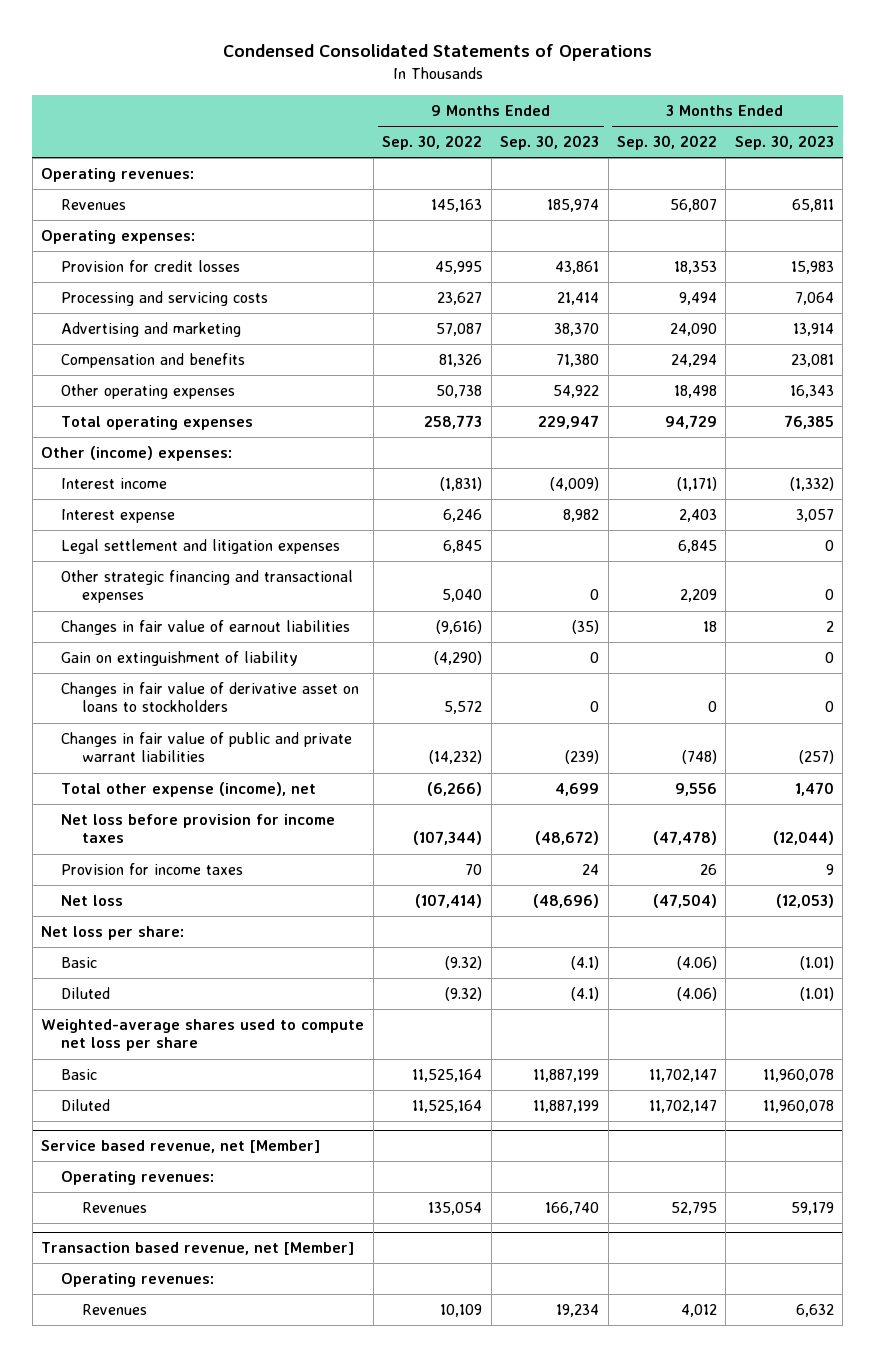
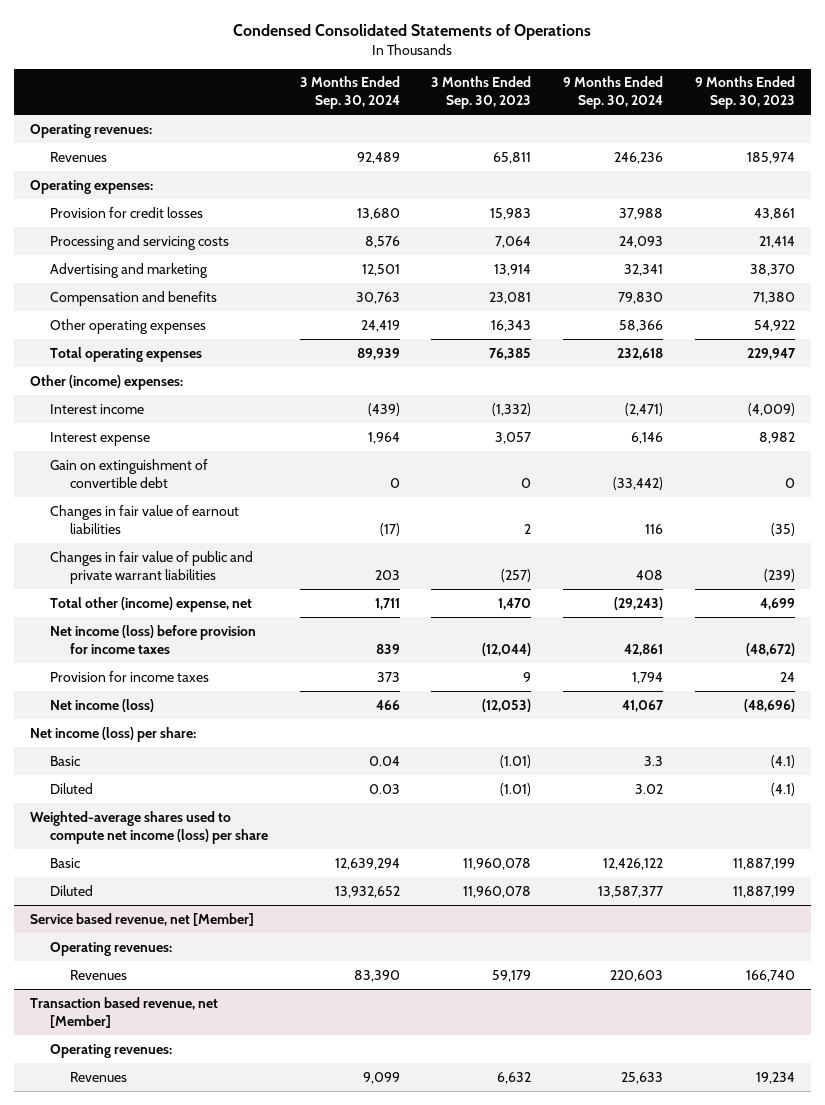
[382,135,483,151] Sep. 30, 2022 -> none
[616,135,717,151] Sep. 30, 2022 -> none
none -> [299,76,400,110] 3 Months Ended Sep. 30, 2024
none -> [563,76,664,110] 9 Months Ended Sep. 30, 2024
[61,538,341,554] Legal settlement and litigation expenses -> none
[61,569,354,604] Other strategic financing and transactional expenses -> none
none -> [50,458,209,488] Gain on extinguishment of convertible debt
[61,650,299,666] Gain on extinguishment of liability -> none
[61,681,360,713] Changes in fair value of derivative asset on loans to stockholders -> none
[61,781,317,797] Total other expense (income), net -> [50,596,253,612] Total other (income) expense, net
[61,813,336,844] Net loss before provision for income taxes -> [50,624,257,654] Net income (loss) before provision for income taxes
[61,894,124,906] Net loss -> [50,698,155,712] Net income (loss)
[41,925,185,940] Net loss per share: -> [29,726,196,742] Net income (loss) per share:
[41,1018,365,1052] Weighted-average shares used to compute net loss per share -> [29,810,269,844] Weighted-average shares used to compute net income (loss) per share

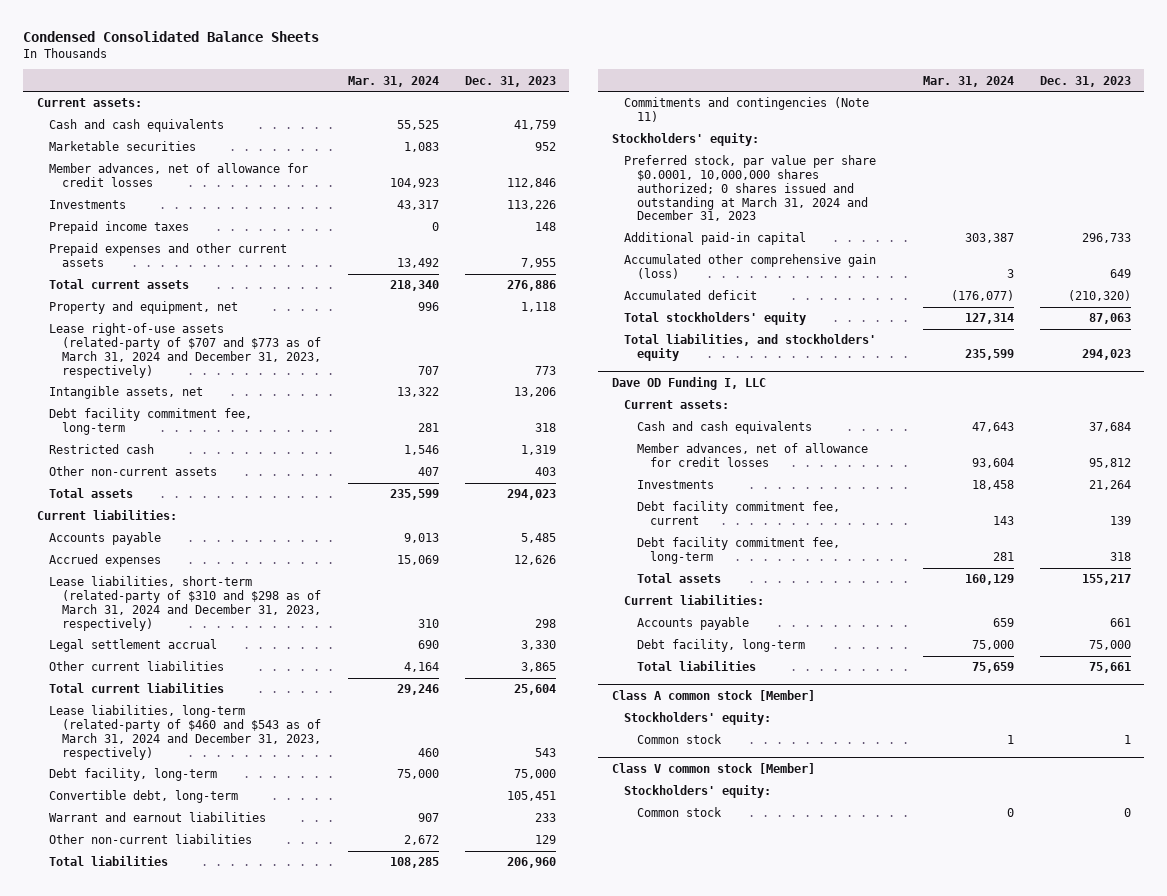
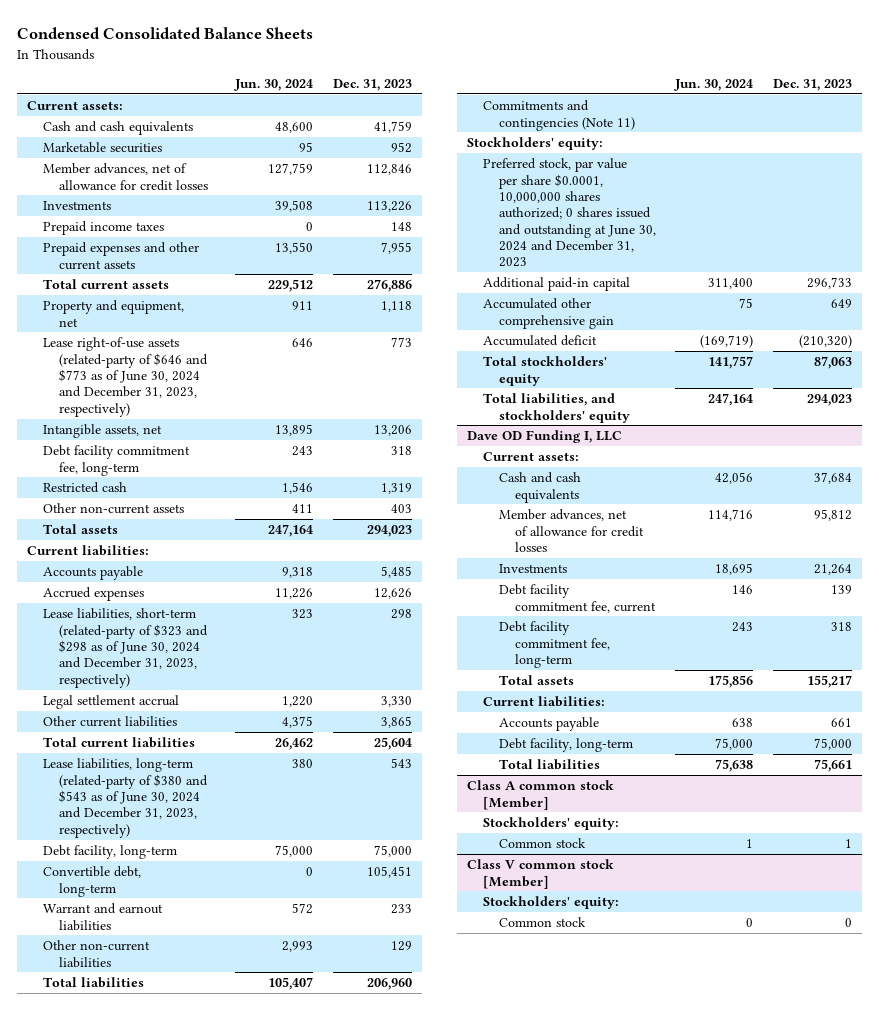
[347,75,439,87] Mar. 31, 2024 -> none
none -> [234,78,314,91] Jun. 30, 2024
[49,323,322,378] Lease right-of-use assets (related-party of $707 and $773 as of March 31, 2024 and December 31, 2023, respectively) -> [42,337,208,417] Lease right-of-use assets (related-party of $646 and $773 as of June 30, 2024 and December 31, 2023, respectively)
[49,576,322,631] Lease liabilities, short-term (related-party of $310 and $298 as of March 31, 2024 and December 31, 2023, respectively) -> [42,608,208,688] Lease liabilities, short-term (related-party of $323 and $298 as of June 30, 2024 and December 31, 2023, respectively)
[49,705,322,760] Lease liabilities, long-term (related-party of $460 and $543 as of March 31, 2024 and December 31, 2023, respectively) -> [42,758,208,838] Lease liabilities, long-term (related-party of $380 and $543 as of June 30, 2024 and December 31, 2023, respectively)
[624,155,877,222] Preferred stock, par value per share $0.0001, 10,000,000 shares authorized; 0 shares issued and outstanding at March 31, 2024 and December 31, 2023 -> [482,158,656,268] Preferred stock, par value per share $0.0001, 10,000,000 shares authorized; 0 shares issued and outstanding at June 30, 2024 and December 31, 2023
[624,254,877,280] Accumulated other comprehensive gain (loss) -> [482,298,614,329] Accumulated other comprehensive gain

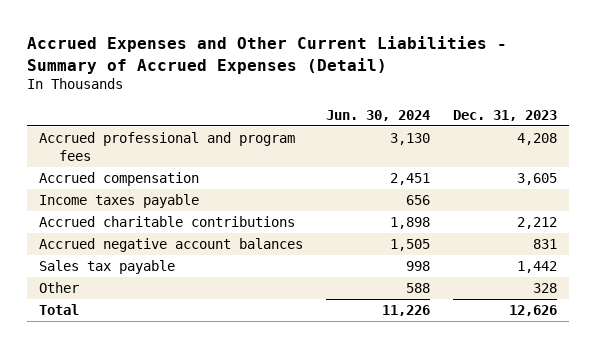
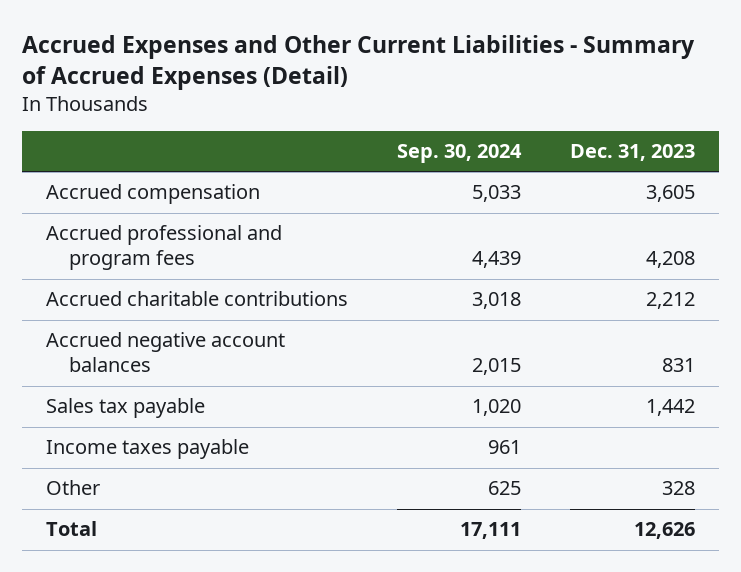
[326,109,431,121] Jun. 30, 2024 -> none
none -> [397,144,523,164] Sep. 30, 2024
[38,132,295,162] Accrued professional and program fees -> [46,225,283,271] Accrued professional and program fees
[38,194,199,209] Income taxes payable -> [46,439,250,460] Income taxes payable

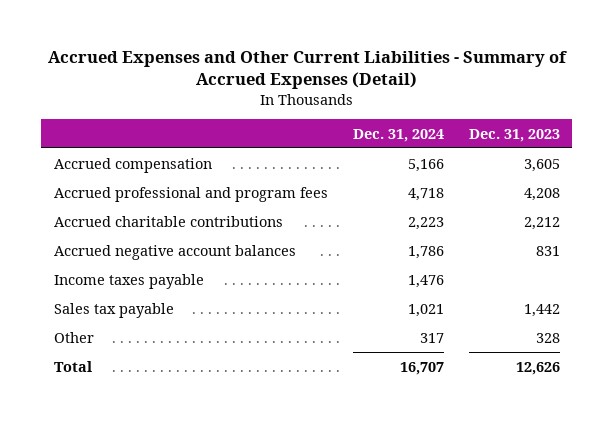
[397,144,523,164] Sep. 30, 2024 -> none
none -> [352,128,444,142] Dec. 31, 2024
[46,398,206,419] Sales tax payable -> [53,302,174,318] Sales tax payable

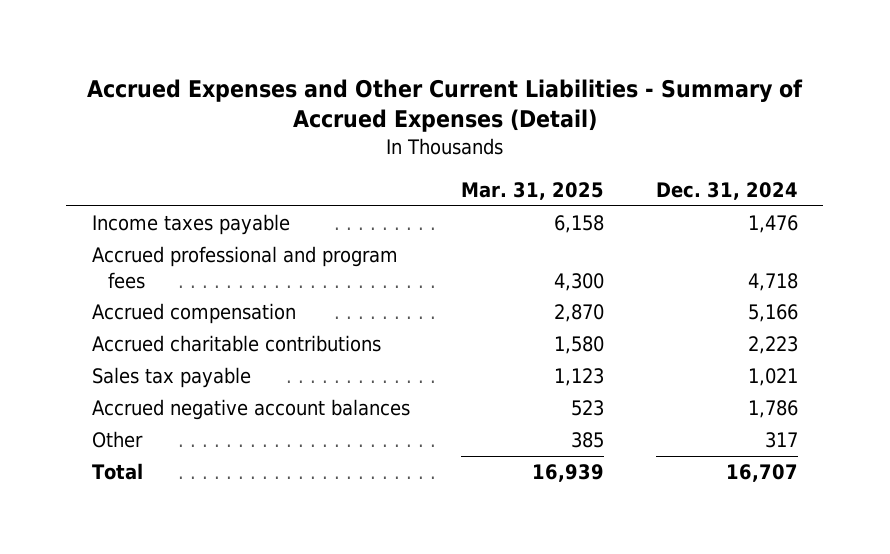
[468,128,560,142] Dec. 31, 2023 -> none
none -> [461,181,605,200] Mar. 31, 2025
[53,273,204,289] Income taxes payable -> [91,214,290,236] Income taxes payable
[53,157,212,173] Accrued compensation -> [91,303,296,325] Accrued compensation
[53,244,296,260] Accrued negative account balances -> [91,399,410,421] Accrued negative account balances

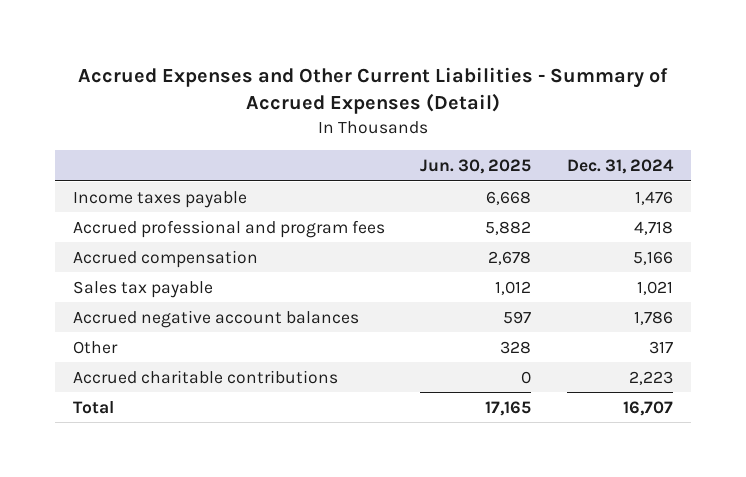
[461,181,605,200] Mar. 31, 2025 -> none
none -> [420,158,532,174] Jun. 30, 2025
[91,335,381,353] Accrued charitable contributions -> [72,369,338,384] Accrued charitable contributions

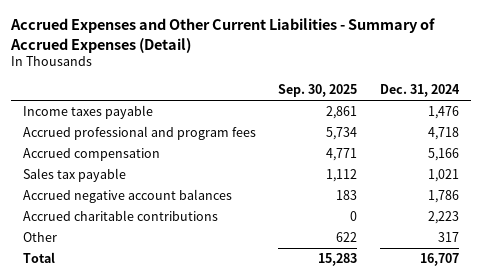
[420,158,532,174] Jun. 30, 2025 -> none
none -> [278,83,358,97] Sep. 30, 2025
[72,340,118,354] Other -> [22,232,57,243] Other

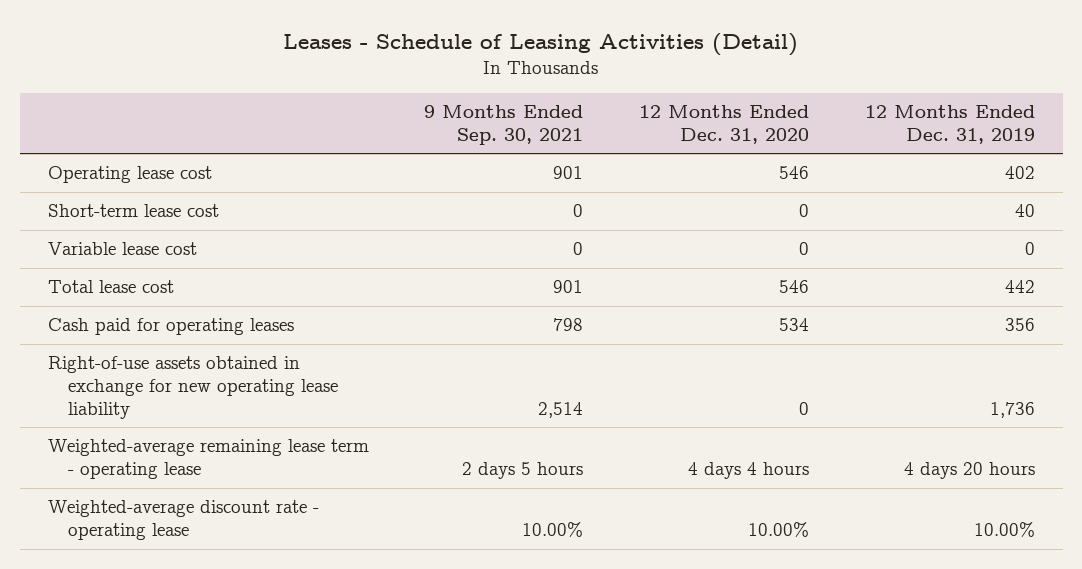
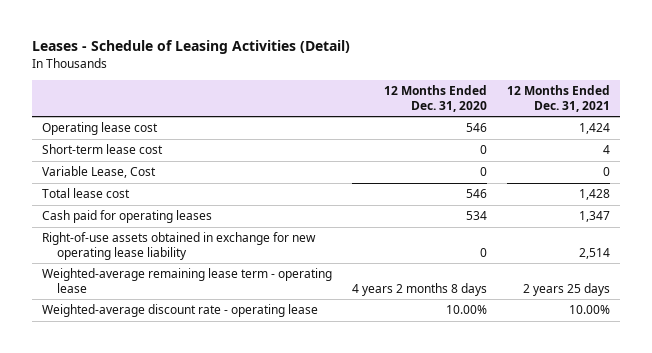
[424,104,584,145] 9 Months Ended Sep. 30, 2021 -> none
[864,104,1035,144] 12 Months Ended Dec. 31, 2019 -> none
none -> [507,85,611,112] 12 Months Ended Dec. 31, 2021
[47,242,197,256] Variable lease cost -> [42,166,157,179] Variable Lease, Cost
[688,462,810,480] 4 days 4 hours -> [352,282,488,296] 4 years 2 months 8 days

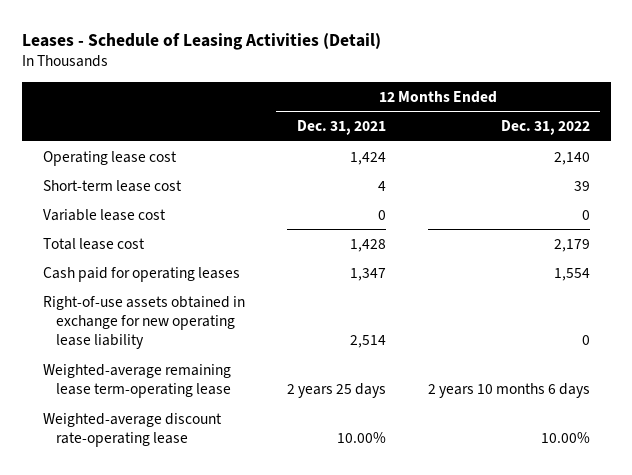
[384,85,488,112] 12 Months Ended Dec. 31, 2020 -> none
none -> [500,120,590,136] Dec. 31, 2022
[42,166,157,179] Variable Lease, Cost -> [42,208,166,221] Variable lease cost
[42,268,333,293] Weighted-average remaining lease term - operating lease -> [42,363,232,398] Weighted-average remaining lease term-operating lease
[42,304,319,318] Weighted-average discount rate - operating lease -> [42,412,222,447] Weighted-average discount rate-operating lease

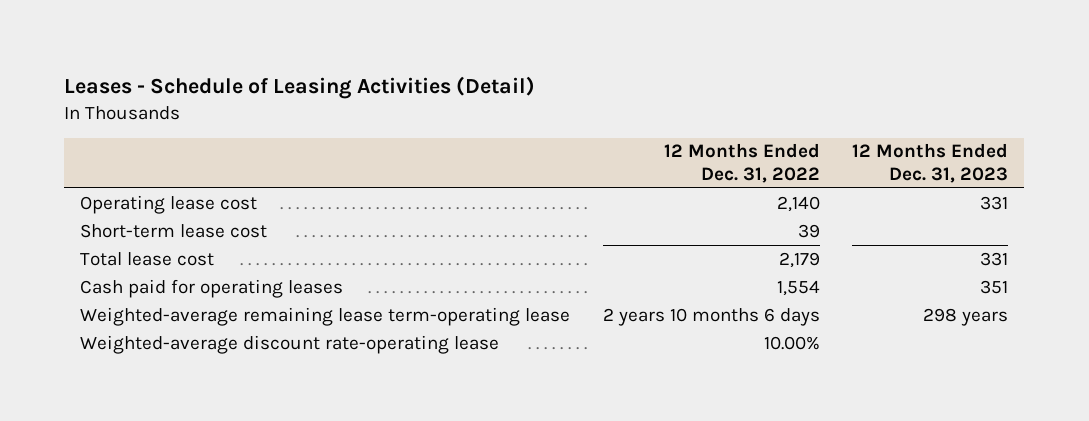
[296,120,386,136] Dec. 31, 2021 -> none
none -> [852,143,1009,183] 12 Months Ended Dec. 31, 2023
[42,208,166,221] Variable lease cost -> none
[42,295,245,350] Right-of-use assets obtained in exchange for new operating lease liability -> none

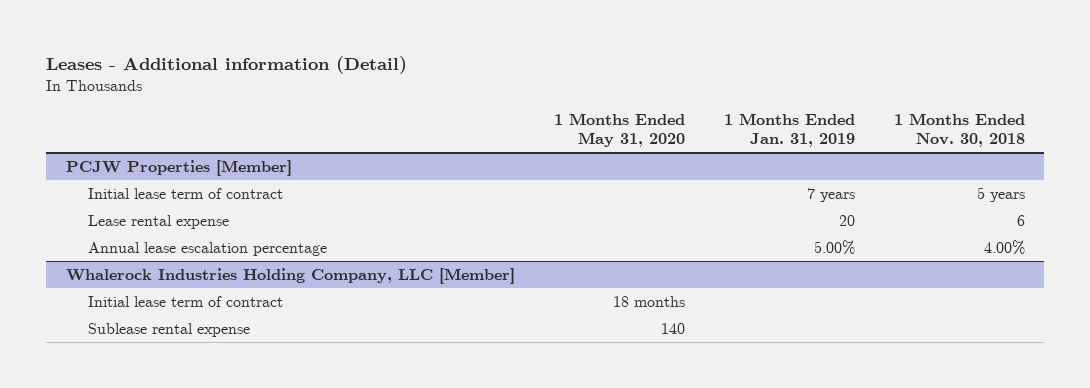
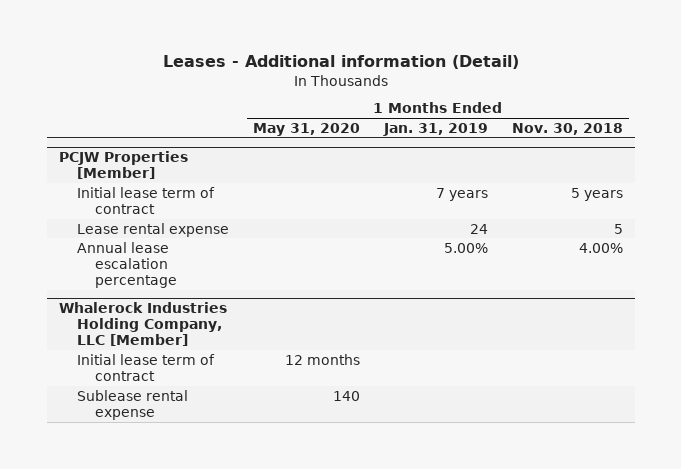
[838,214,855,226] 20 -> [469,223,488,234] 24
[1016,214,1025,226] 6 -> [613,223,623,234] 5
[612,295,685,307] 18 months -> [284,353,360,365] 12 months

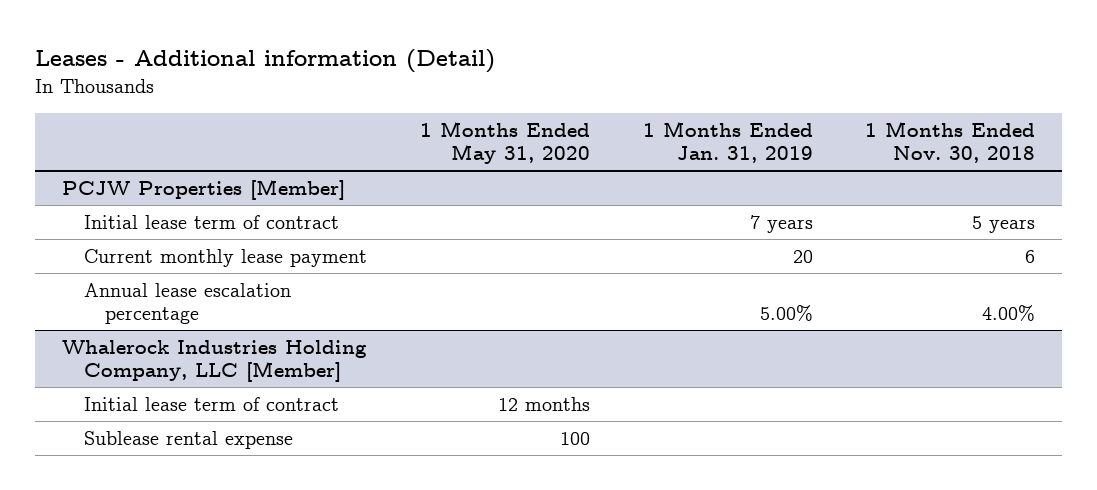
[76,222,229,237] Lease rental expense -> none
none -> [83,248,367,267] Current monthly lease payment
[332,390,360,401] 140 -> [559,431,590,445] 100

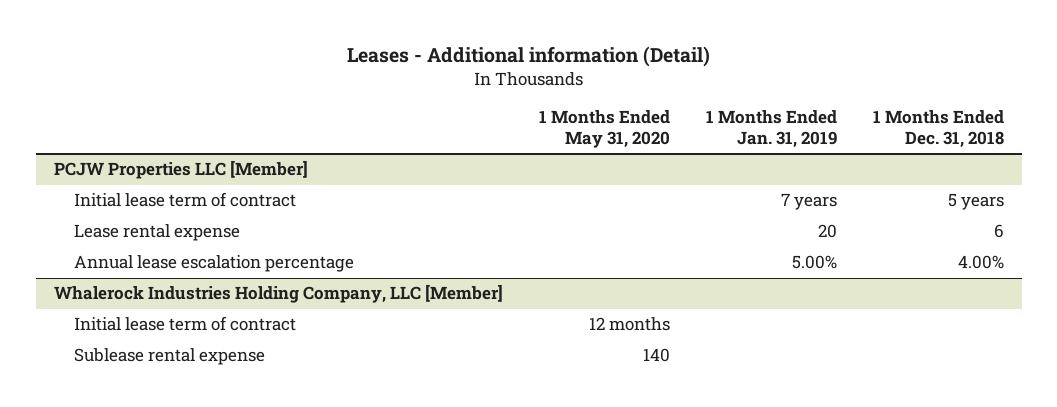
[865,121,1036,164] 1 Months Ended Nov. 30, 2018 -> none
none -> [872,109,1004,148] 1 Months Ended Dec. 31, 2018
[61,178,345,200] PCJW Properties [Member] -> [53,160,308,180] PCJW Properties LLC [Member]
[83,248,367,267] Current monthly lease payment -> [73,224,240,242] Lease rental expense
[559,431,590,445] 100 -> [642,348,670,363] 140

